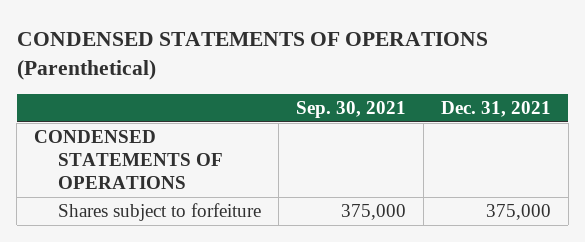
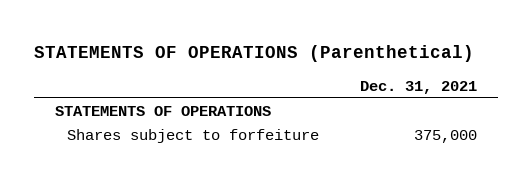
[16,32,488,81] CONDENSED STATEMENTS OF OPERATIONS (Parenthetical) -> [34,45,475,63] STATEMENTS OF OPERATIONS (Parenthetical)
[295,101,406,119] Sep. 30, 2021 -> none
[34,129,223,189] CONDENSED STATEMENTS OF OPERATIONS -> [55,106,272,117] STATEMENTS OF OPERATIONS

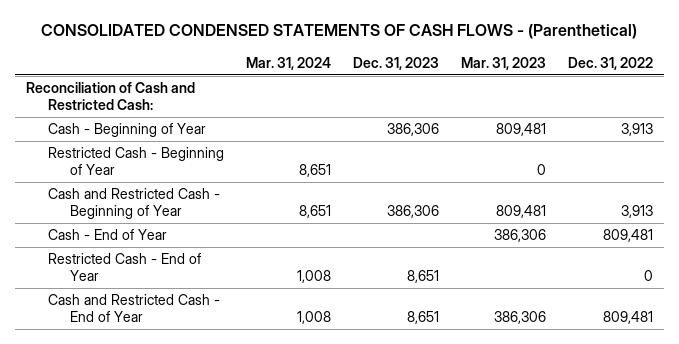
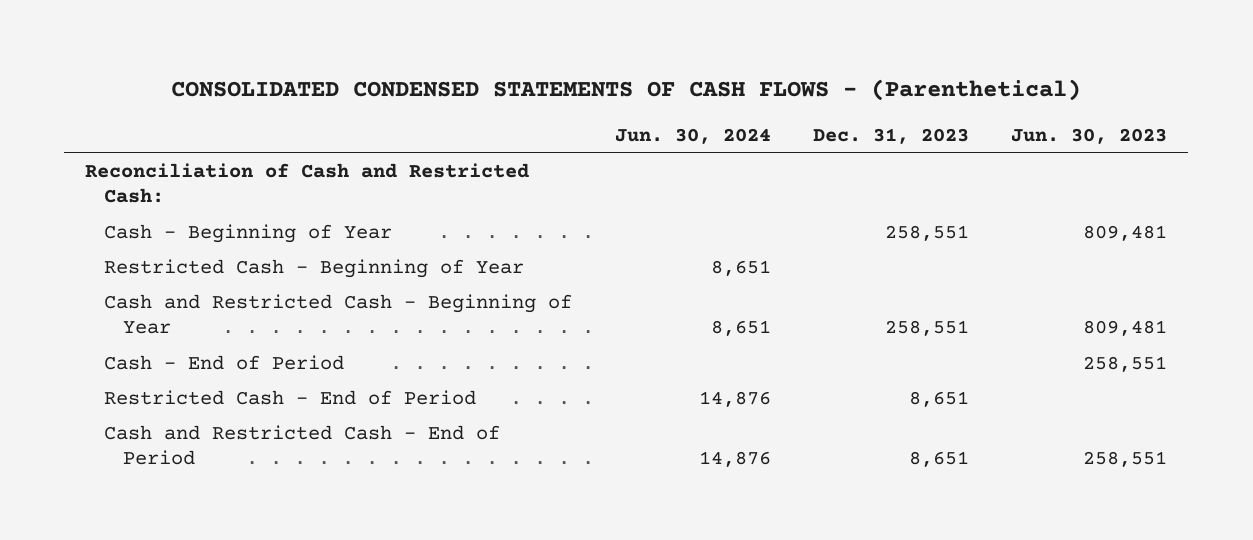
[245,56,331,70] Mar. 31, 2024 -> none
[461,56,547,70] Mar. 31, 2023 -> none
[568,56,654,70] Dec. 31, 2022 -> none
none -> [614,127,771,144] Jun. 30, 2024
none -> [1011,127,1168,144] Jun. 30, 2023
[386,123,439,137] 386,306 -> [884,224,969,241] 258,551
[386,204,439,218] 386,306 -> [884,320,969,337] 258,551
[47,229,167,241] Cash - End of Year -> [104,354,345,370] Cash - End of Period
[47,253,201,281] Restricted Cash - End of Year -> [104,389,477,405] Restricted Cash - End of Period
[47,294,220,322] Cash and Restricted Cash - End of Year -> [104,424,501,466] Cash and Restricted Cash - End of Period

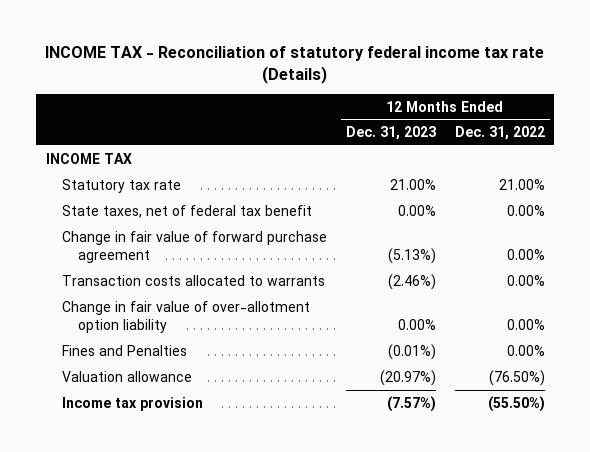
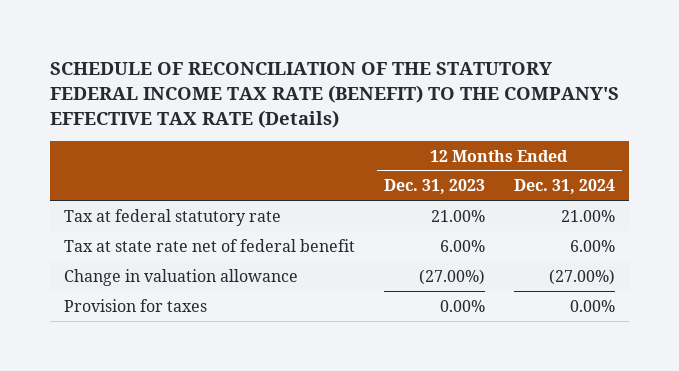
[45,45,545,84] INCOME TAX - Reconciliation of statutory federal income tax rate (Details) -> [49,61,619,128] SCHEDULE OF RECONCILIATION OF THE STATUTORY FEDERAL INCOME TAX RATE (BENEFIT) TO THE COMPANY'S EFFECTIVE TAX RATE (Details)
[454,126,545,141] Dec. 31, 2022 -> none
none -> [513,179,615,195] Dec. 31, 2024
[45,152,132,164] INCOME TAX -> none
[61,230,327,264] Change in fair value of forward purchase agreement -> none
[61,274,325,286] Transaction costs allocated to warrants -> none
[61,300,310,334] Change in fair value of over-allotment option liability -> none
[61,344,187,356] Fines and Penalties -> none
[61,178,181,193] Statutory tax rate -> [64,208,282,226] Tax at federal statutory rate
[61,204,312,218] State taxes, net of federal tax benefit -> [64,238,356,252] Tax at state rate net of federal benefit
[397,204,436,216] 0.00% -> [439,239,485,252] 6.00%
[61,370,192,382] Valuation allowance -> [64,268,299,286] Change in valuation allowance
[379,369,436,386] (20.97%) -> [418,268,485,285] (27.00%)
[61,396,203,411] Income tax provision -> [64,298,208,312] Provision for taxes
[386,395,436,412] (7.57%) -> [439,299,485,312] 0.00%

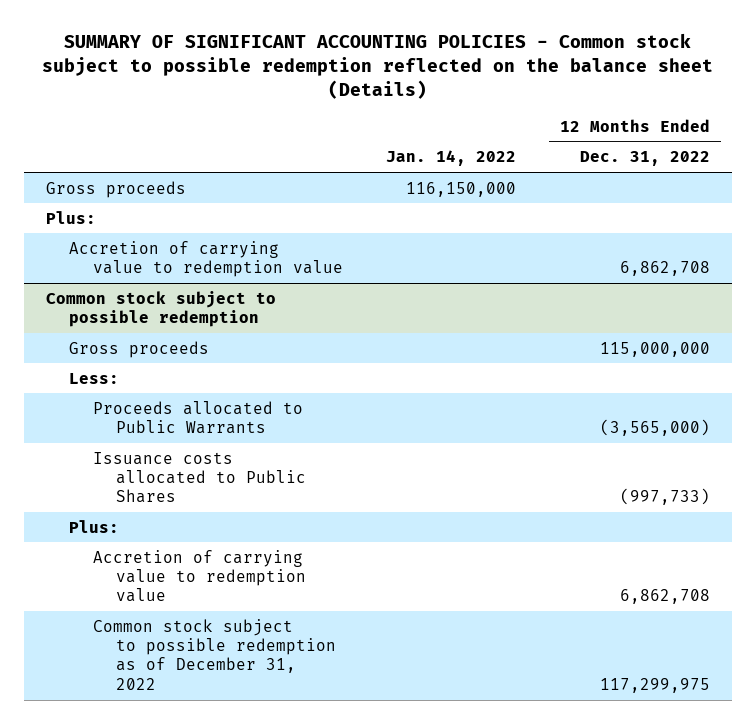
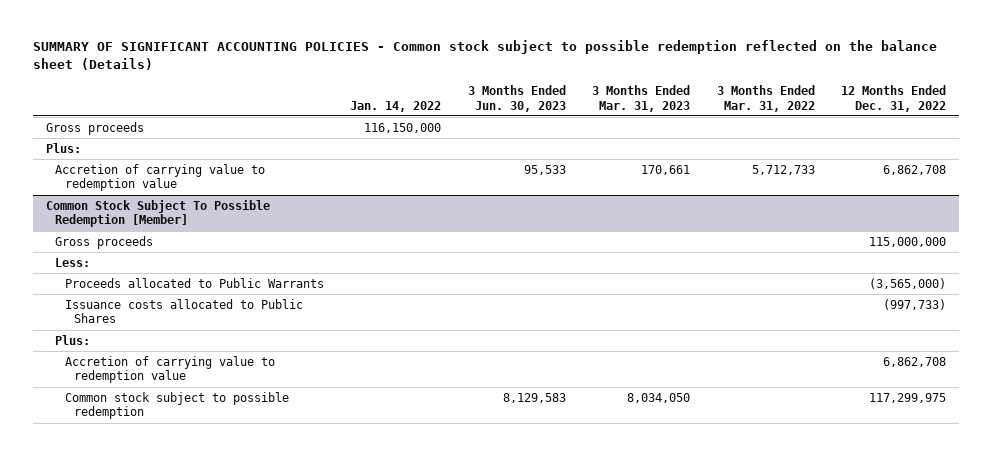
none -> [467,84,566,112] 3 Months Ended Jun. 30, 2023
none -> [592,84,691,112] 3 Months Ended Mar. 31, 2023
none -> [716,84,815,112] 3 Months Ended Mar. 31, 2022
[46,290,277,328] Common stock subject to possible redemption -> [46,199,271,228] Common Stock Subject To Possible Redemption [Member]
[92,618,337,690] Common stock subject to possible redemption as of December 31, 2022 -> [64,391,289,420] Common stock subject to possible redemption

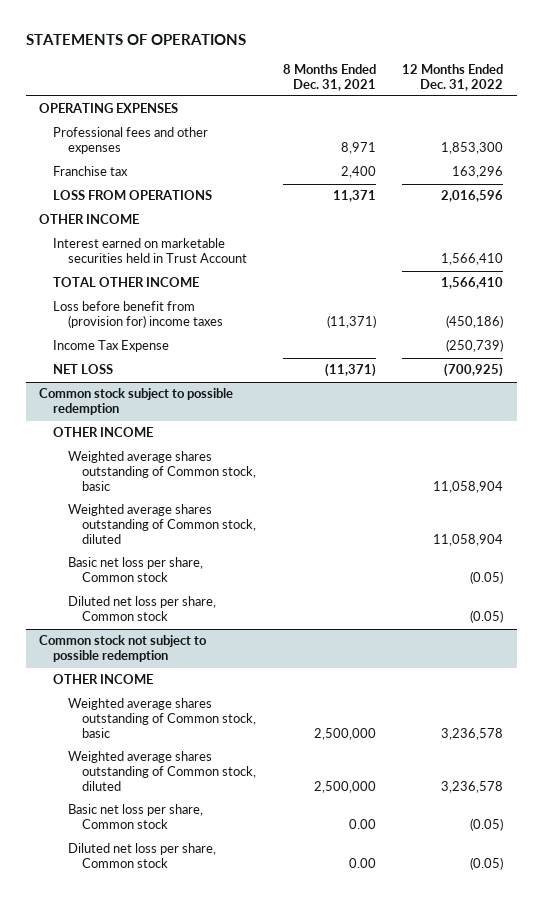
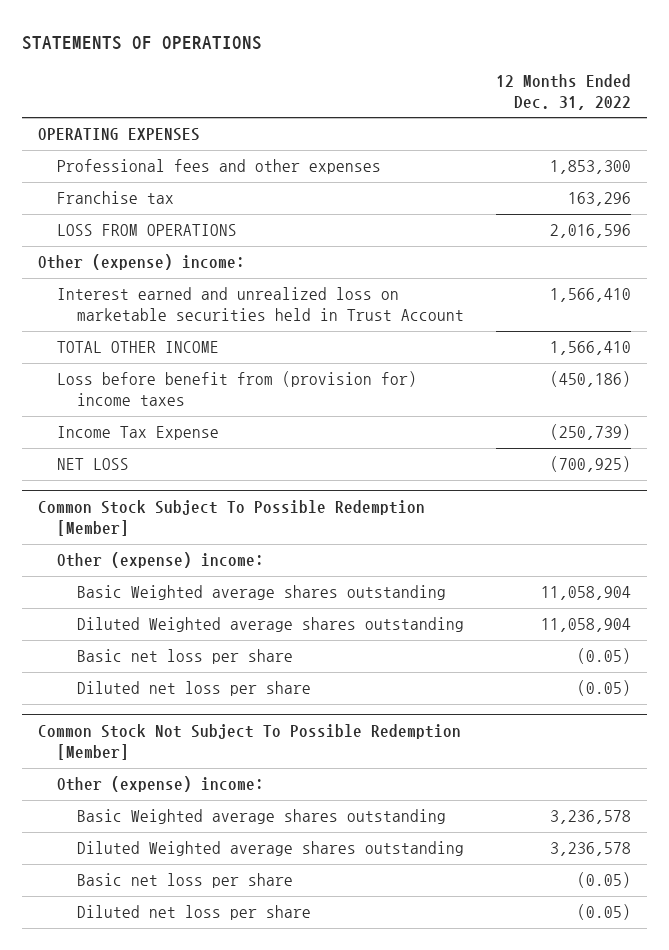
[282,63,376,91] 8 Months Ended Dec. 31, 2021 -> none
[38,214,139,225] OTHER INCOME -> [37,254,245,271] Other (expense) income:
[53,238,247,264] Interest earned on marketable securities held in Trust Account -> [57,287,464,322] Interest earned and unrealized loss on marketable securities held in Trust Account
[38,388,233,416] Common stock subject to possible redemption -> [37,499,425,536] Common Stock Subject To Possible Redemption [Member]
[53,427,154,438] OTHER INCOME -> [57,552,265,569] Other (expense) income:
[67,451,256,491] Weighted average shares outstanding of Common stock, basic -> [76,585,446,601] Basic Weighted average shares outstanding
[67,504,256,544] Weighted average shares outstanding of Common stock, diluted -> [76,617,464,633] Diluted Weighted average shares outstanding
[67,557,203,583] Basic net loss per share, Common stock -> [76,649,293,665] Basic net loss per share
[67,596,216,622] Diluted net loss per share, Common stock -> [76,681,311,697] Diluted net loss per share
[38,635,207,663] Common stock not subject to possible redemption -> [37,723,461,760] Common Stock Not Subject To Possible Redemption [Member]
[53,674,154,685] OTHER INCOME -> [57,776,265,793] Other (expense) income:
[67,698,256,738] Weighted average shares outstanding of Common stock, basic -> [76,809,446,825] Basic Weighted average shares outstanding
[67,751,256,791] Weighted average shares outstanding of Common stock, diluted -> [76,841,464,857] Diluted Weighted average shares outstanding
[67,804,203,830] Basic net loss per share, Common stock -> [76,873,293,889] Basic net loss per share
[67,843,216,869] Diluted net loss per share, Common stock -> [76,905,311,921] Diluted net loss per share

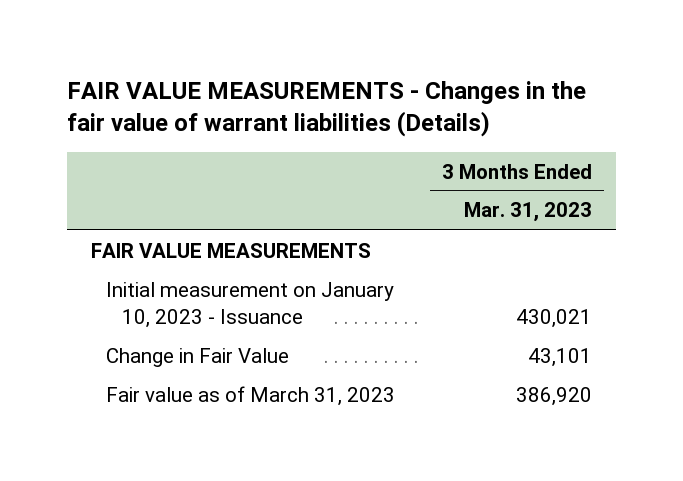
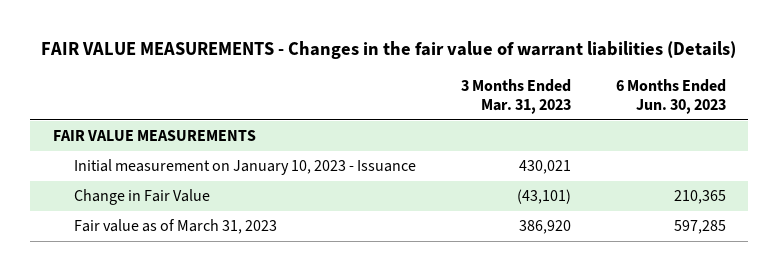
none -> [615,79,726,115] 6 Months Ended Jun. 30, 2023
[528,347,593,367] 43,101 -> [517,189,572,205] (43,101)

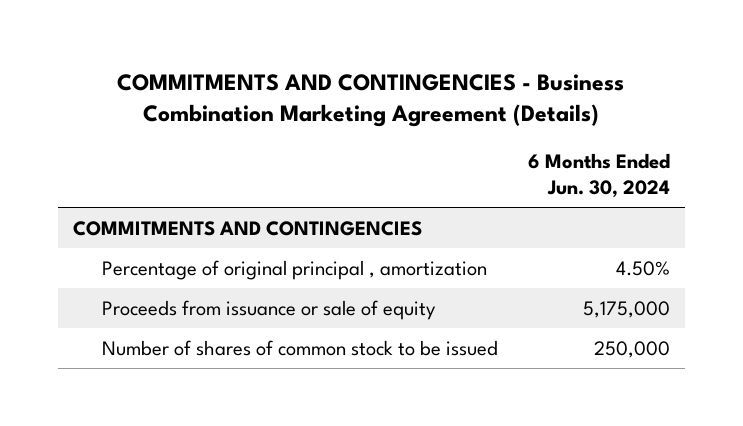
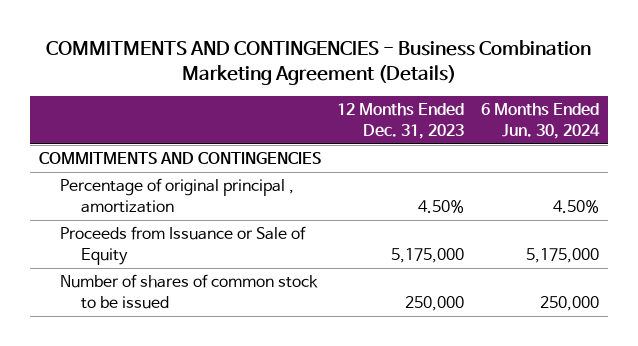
none -> [337,102,465,139] 12 Months Ended Dec. 31, 2023
[102,299,437,320] Proceeds from issuance or sale of equity -> [59,226,306,266] Proceeds from Issuance or Sale of Equity

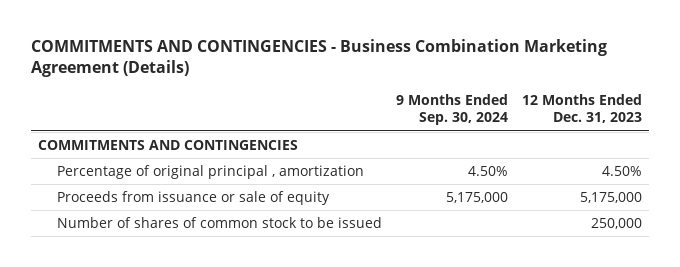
[481,102,601,139] 6 Months Ended Jun. 30, 2024 -> none
none -> [395,94,508,126] 9 Months Ended Sep. 30, 2024
[59,226,306,266] Proceeds from Issuance or Sale of Equity -> [56,190,330,205] Proceeds from issuance or sale of equity

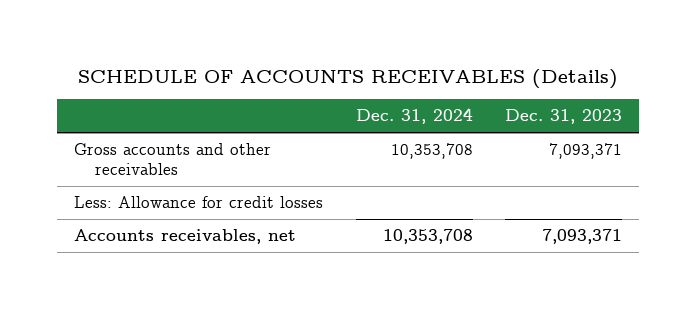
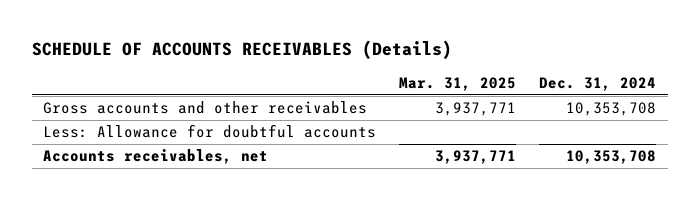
[505,109,623,125] Dec. 31, 2023 -> none
none -> [399,76,517,91] Mar. 31, 2025
[73,196,323,209] Less: Allowance for credit losses -> [43,124,377,139] Less: Allowance for doubtful accounts

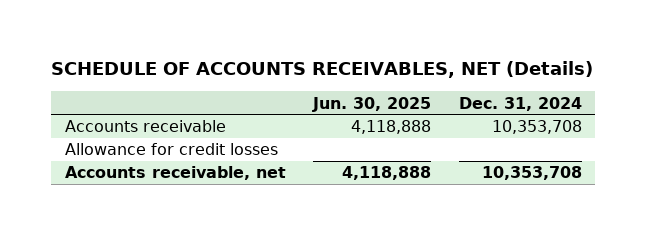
[31,40,452,60] SCHEDULE OF ACCOUNTS RECEIVABLES (Details) -> [51,61,594,79] SCHEDULE OF ACCOUNTS RECEIVABLES, NET (Details)
[399,76,517,91] Mar. 31, 2025 -> none
none -> [312,96,432,112] Jun. 30, 2025
[43,101,368,115] Gross accounts and other receivables -> [64,120,226,133] Accounts receivable
[43,124,377,139] Less: Allowance for doubtful accounts -> [64,143,278,156] Allowance for credit losses
[43,149,269,165] Accounts receivables, net -> [64,166,286,181] Accounts receivable, net

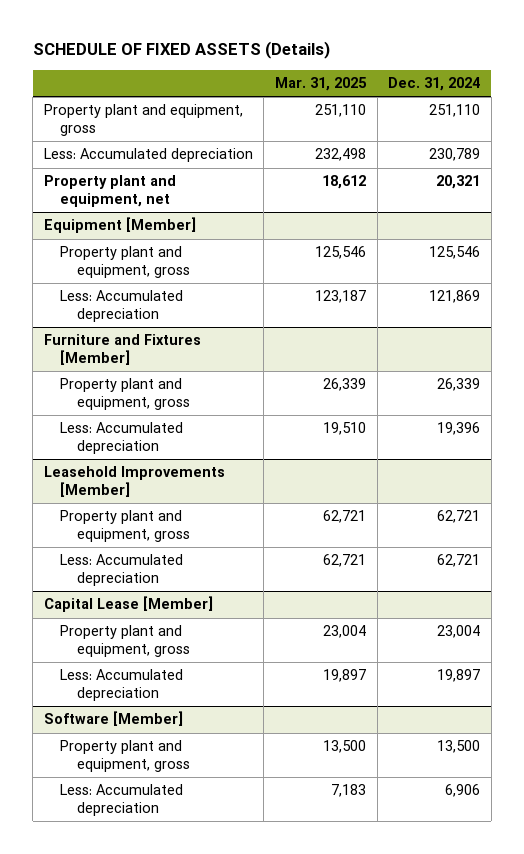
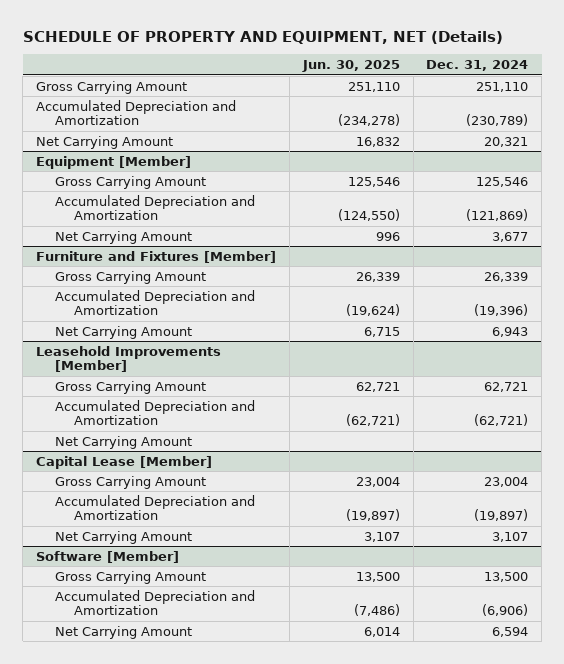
[32,41,330,60] SCHEDULE OF FIXED ASSETS (Details) -> [22,30,503,44] SCHEDULE OF PROPERTY AND EQUIPMENT, NET (Details)
[275,77,368,92] Mar. 31, 2025 -> none
none -> [301,59,400,72] Jun. 30, 2025
[43,104,243,137] Property plant and equipment, gross -> [35,80,187,94] Gross Carrying Amount
[43,148,253,163] Less: Accumulated depreciation -> [35,99,236,126] Accumulated Depreciation and Amortization
[429,148,481,162] 230,789 -> [466,114,529,127] (230,789)
[43,175,176,208] Property plant and equipment, net -> [35,135,173,149] Net Carrying Amount
[60,246,190,279] Property plant and equipment, gross -> [55,175,207,189] Gross Carrying Amount
[60,290,184,323] Less: Accumulated depreciation -> [55,194,256,221] Accumulated Depreciation and Amortization
[429,290,481,304] 121,869 -> [466,209,529,222] (121,869)
none -> [55,230,193,244] Net Carrying Amount
[60,378,190,411] Property plant and equipment, gross -> [55,270,207,284] Gross Carrying Amount
[60,422,184,455] Less: Accumulated depreciation -> [55,289,256,316] Accumulated Depreciation and Amortization
[437,422,481,436] 19,396 -> [474,304,529,317] (19,396)
none -> [55,325,193,339] Net Carrying Amount
[60,510,190,543] Property plant and equipment, gross -> [55,380,207,394] Gross Carrying Amount
[60,554,184,587] Less: Accumulated depreciation -> [55,399,256,426] Accumulated Depreciation and Amortization
[437,554,481,568] 62,721 -> [474,414,529,427] (62,721)
none -> [55,435,193,449] Net Carrying Amount
[60,625,190,658] Property plant and equipment, gross -> [55,475,207,489] Gross Carrying Amount
[60,669,184,702] Less: Accumulated depreciation -> [55,494,256,521] Accumulated Depreciation and Amortization
[437,669,481,683] 19,897 -> [474,509,529,522] (19,897)
none -> [55,530,193,544] Net Carrying Amount
[60,740,190,773] Property plant and equipment, gross -> [55,570,207,584] Gross Carrying Amount
[60,784,184,817] Less: Accumulated depreciation -> [55,589,256,616] Accumulated Depreciation and Amortization
[445,784,481,798] 6,906 -> [482,604,529,617] (6,906)
none -> [55,625,193,639] Net Carrying Amount

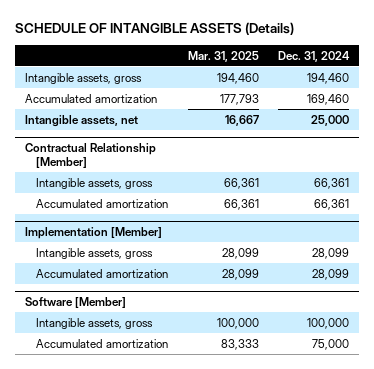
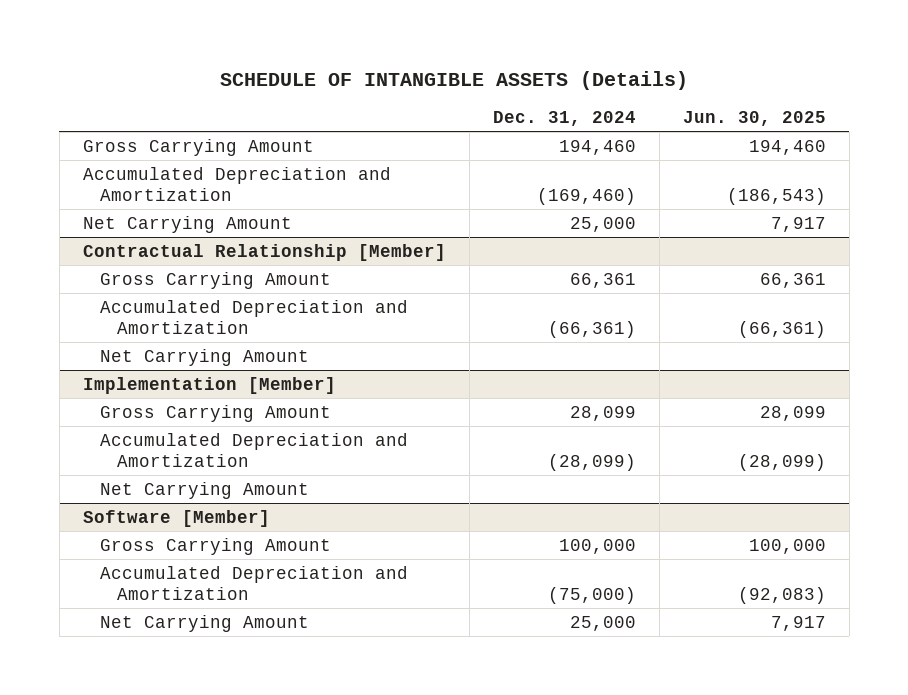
[187,50,259,62] Mar. 31, 2025 -> none
none -> [682,111,826,127] Jun. 30, 2025
[24,72,142,84] Intangible assets, gross -> [82,138,314,156] Gross Carrying Amount
[24,93,157,103] Accumulated amortization -> [82,166,391,201] Accumulated Depreciation and Amortization
[306,93,349,105] 169,460 -> [536,187,636,205] (169,460)
[24,114,138,127] Intangible assets, net -> [82,215,292,233] Net Carrying Amount
[36,177,154,189] Intangible assets, gross -> [99,271,331,289] Gross Carrying Amount
[36,198,169,208] Accumulated amortization -> [99,299,408,334] Accumulated Depreciation and Amortization
[313,198,349,210] 66,361 -> [547,320,636,338] (66,361)
none -> [99,348,309,366] Net Carrying Amount
[36,247,154,259] Intangible assets, gross -> [99,404,331,422] Gross Carrying Amount
[36,268,169,278] Accumulated amortization -> [99,432,408,467] Accumulated Depreciation and Amortization
[311,268,349,280] 28,099 -> [547,453,636,471] (28,099)
none -> [99,481,309,499] Net Carrying Amount
[36,317,154,329] Intangible assets, gross -> [99,537,331,555] Gross Carrying Amount
[36,338,169,348] Accumulated amortization -> [99,565,408,600] Accumulated Depreciation and Amortization
[311,338,349,350] 75,000 -> [547,586,636,604] (75,000)
none -> [99,614,309,632] Net Carrying Amount

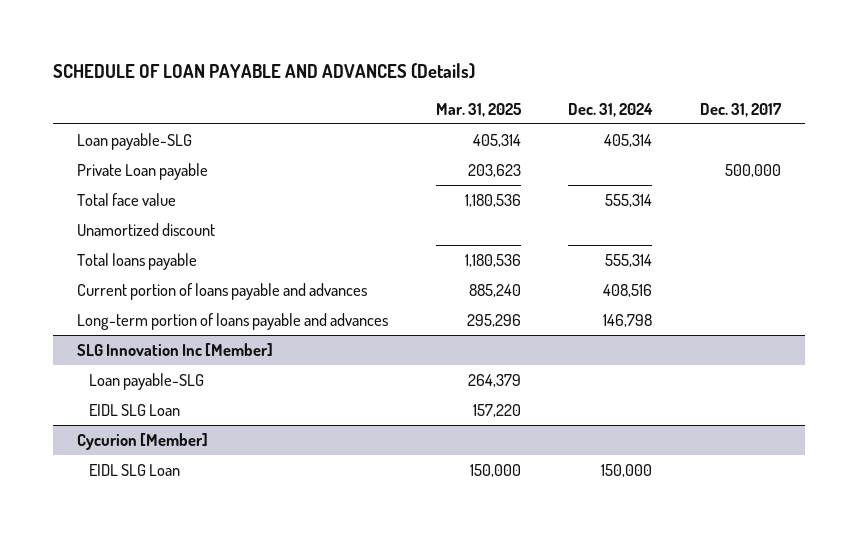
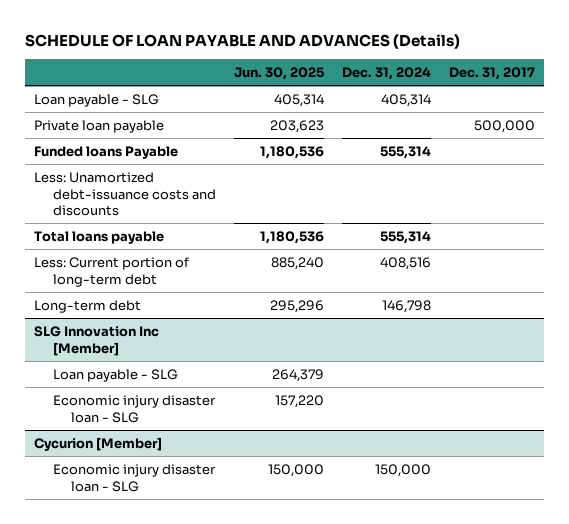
[435,102,522,117] Mar. 31, 2025 -> none
none -> [233,66,324,80] Jun. 30, 2025
[76,132,192,150] Loan payable-SLG -> [34,93,160,107] Loan payable - SLG
[76,162,208,180] Private Loan payable -> [34,119,165,133] Private loan payable
[76,192,176,206] Total face value -> [34,145,179,159] Funded loans Payable
[76,222,215,236] Unamortized discount -> [34,171,216,217] Less: Unamortized debt-issuance costs and discounts
[76,282,367,300] Current portion of loans payable and advances -> [34,256,190,287] Less: Current portion of long-term debt
[76,312,388,330] Long-term portion of loans payable and advances -> [34,299,142,313] Long-term debt
[89,372,205,390] Loan payable-SLG -> [52,368,178,382] Loan payable - SLG
[89,403,181,416] EIDL SLG Loan -> [52,394,216,423] Economic injury disaster loan - SLG
[89,463,181,476] EIDL SLG Loan -> [52,463,216,492] Economic injury disaster loan - SLG

